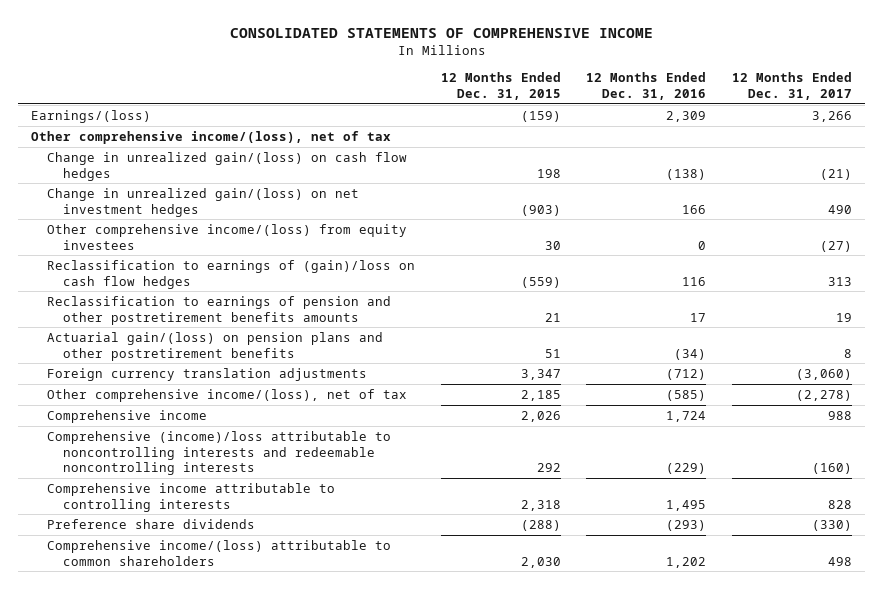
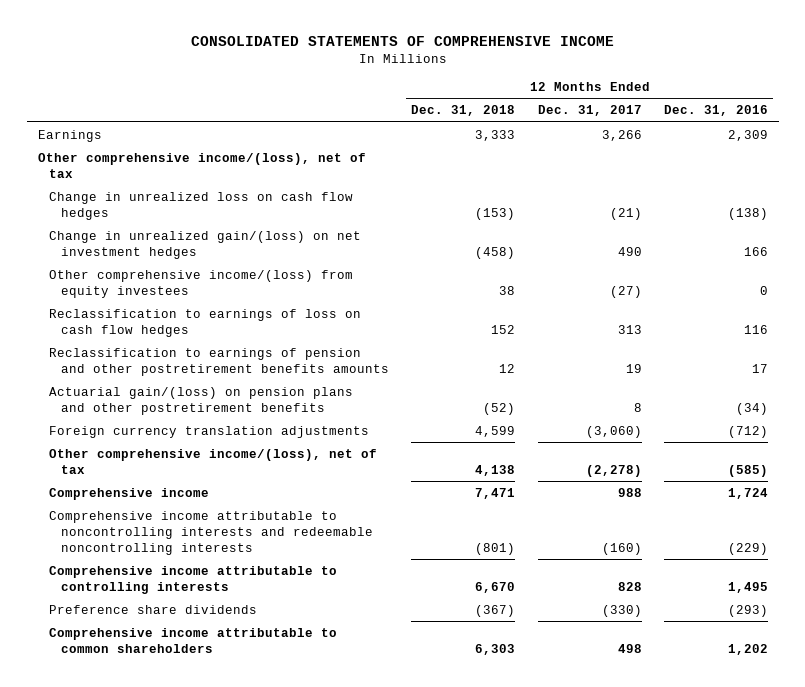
[440,71,561,100] 12 Months Ended Dec. 31, 2015 -> none
none -> [411,105,516,117] Dec. 31, 2018
[31,109,152,123] Earnings/(loss) -> [37,129,102,142] Earnings
[46,151,407,181] Change in unrealized gain/(loss) on cash flow hedges -> [49,191,354,220] Change in unrealized loss on cash flow hedges
[46,259,415,289] Reclassification to earnings of (gain)/loss on cash flow hedges -> [49,308,362,337] Reclassification to earnings of loss on cash flow hedges
[46,430,391,476] Comprehensive (income)/loss attributable to noncontrolling interests and redeemable noncontrolling interests -> [49,510,373,555] Comprehensive income attributable to noncontrolling interests and redeemable noncontrolling interests
[46,539,391,566] Comprehensive income/(loss) attributable to common shareholders -> [49,627,338,653] Comprehensive income attributable to common shareholders

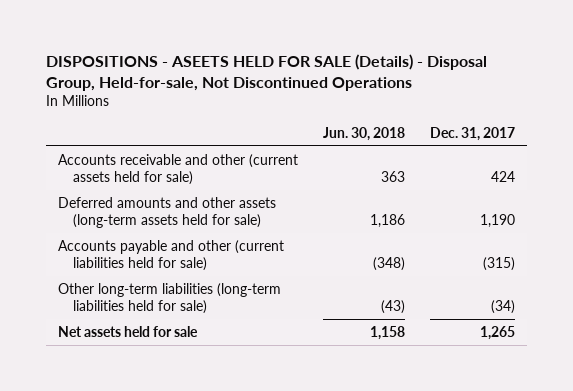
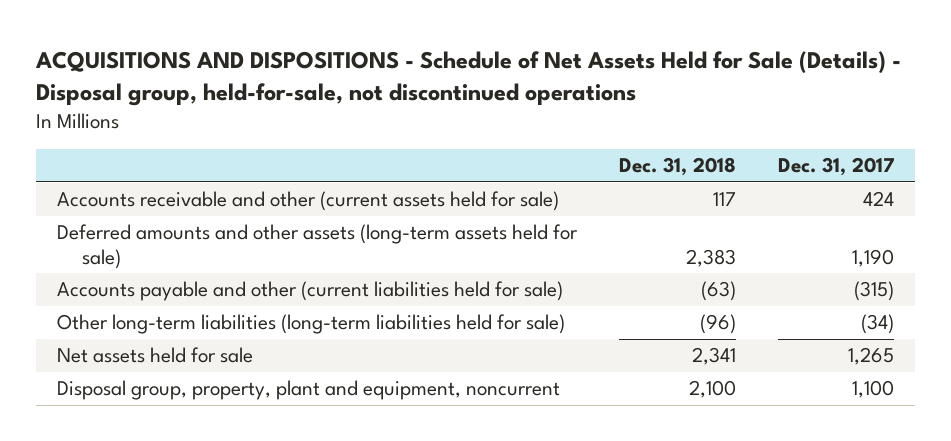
[45,53,487,91] DISPOSITIONS - ASEETS HELD FOR SALE (Details) - Disposal Group, Held-for-sale, Not Discontinued Operations -> [34,50,901,107] ACQUISITIONS AND DISPOSITIONS - Schedule of Net Assets Held for Sale (Details) - Disposal group, held-for-sale, not discontinued operations
[323,126,406,141] Jun. 30, 2018 -> none
none -> [618,157,736,177] Dec. 31, 2018
none -> [56,380,560,401] Disposal group, property, plant and equipment, noncurrent

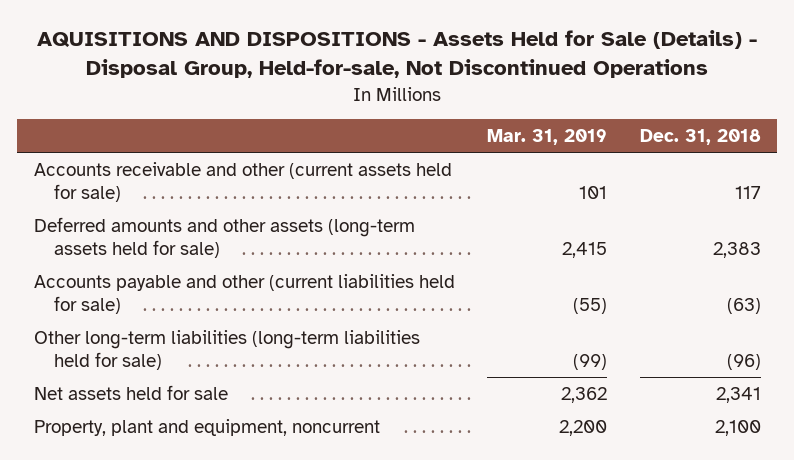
[34,50,901,107] ACQUISITIONS AND DISPOSITIONS - Schedule of Net Assets Held for Sale (Details) - Disposal group, held-for-sale, not discontinued operations -> [37,30,758,79] AQUISITIONS AND DISPOSITIONS - Assets Held for Sale (Details) - Disposal Group, Held-for-sale, Not Discontinued Operations
[777,157,894,177] Dec. 31, 2017 -> none
none -> [487,129,608,146] Mar. 31, 2019
[56,380,560,401] Disposal group, property, plant and equipment, noncurrent -> [33,418,380,436] Property, plant and equipment, noncurrent

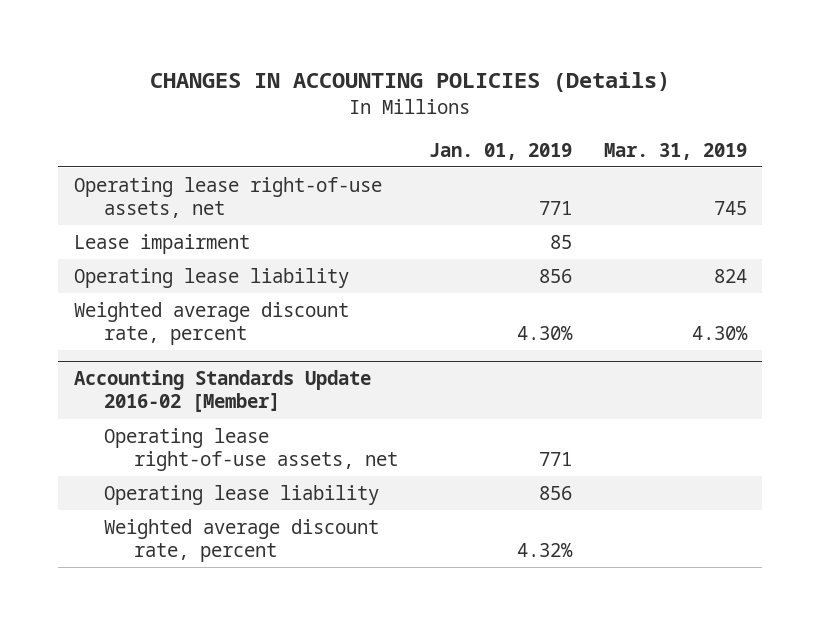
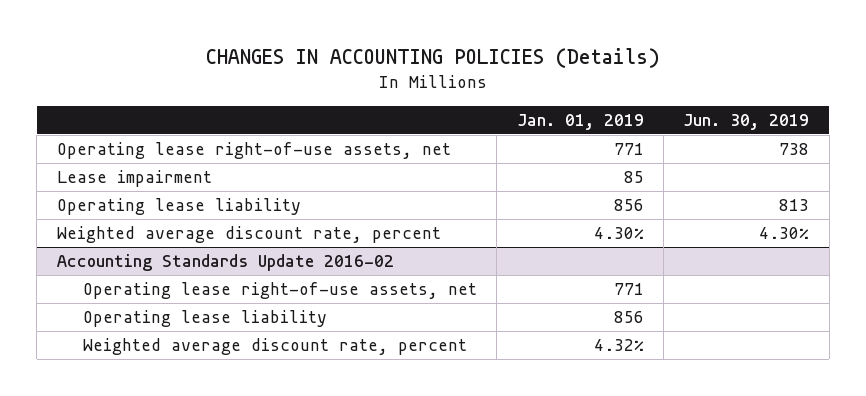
[603,142,747,160] Mar. 31, 2019 -> none
none -> [683,113,810,130] Jun. 30, 2019
[73,370,371,413] Accounting Standards Update 2016-02 [Member] -> [56,254,394,272] Accounting Standards Update 2016-02

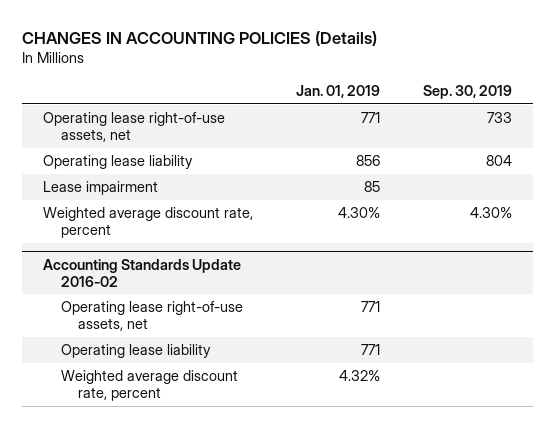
[683,113,810,130] Jun. 30, 2019 -> none
none -> [422,84,512,99] Sep. 30, 2019
[56,170,212,188] Lease impairment -> [43,181,159,196] Lease impairment
[613,311,644,324] 856 -> [360,344,380,356] 771

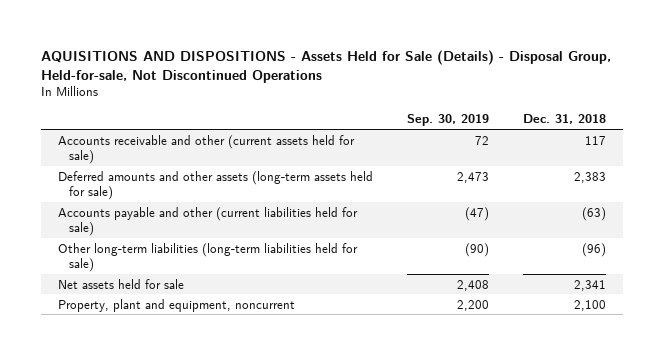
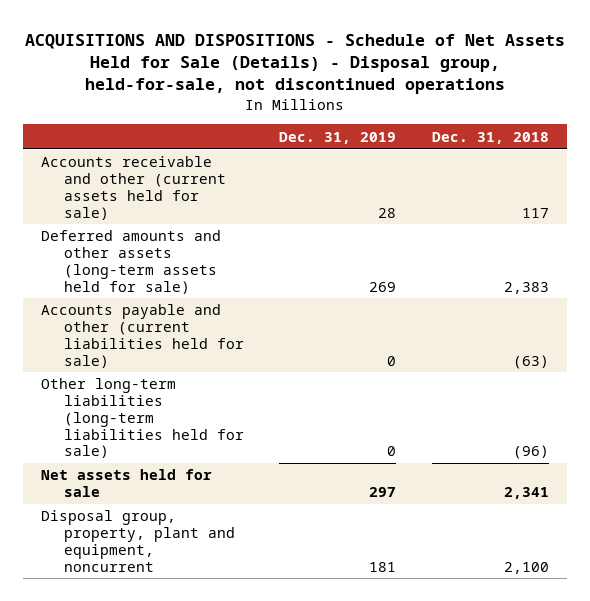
[41,49,612,83] AQUISITIONS AND DISPOSITIONS - Assets Held for Sale (Details) - Disposal Group, Held-for-sale, Not Discontinued Operations -> [25,33,566,95] ACQUISITIONS AND DISPOSITIONS - Schedule of Net Assets Held for Sale (Details) - Disposal group, held-for-sale, not discontinued operations
[407,114,490,127] Sep. 30, 2019 -> none
none -> [279,131,397,144] Dec. 31, 2019
[58,298,296,312] Property, plant and equipment, noncurrent -> [41,510,235,572] Disposal group, property, plant and equipment, noncurrent

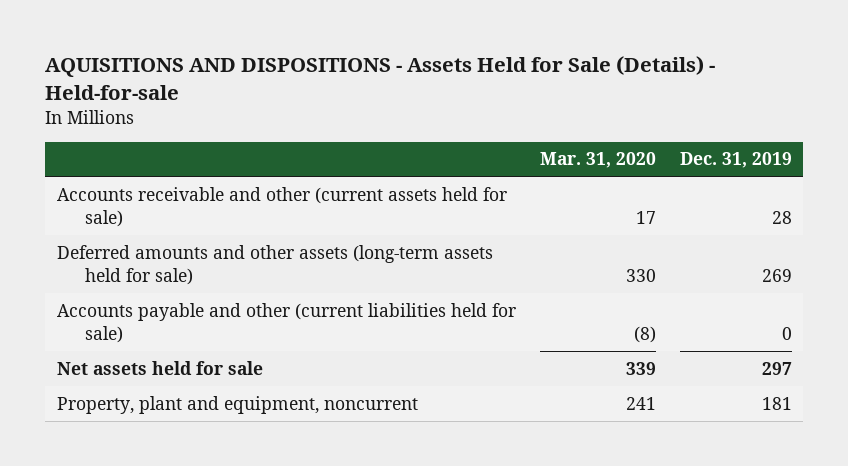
[25,33,566,95] ACQUISITIONS AND DISPOSITIONS - Schedule of Net Assets Held for Sale (Details) - Disposal group, held-for-sale, not discontinued operations -> [44,56,715,100] AQUISITIONS AND DISPOSITIONS - Assets Held for Sale (Details) - Held-for-sale
[432,131,550,144] Dec. 31, 2018 -> none
none -> [539,152,656,169] Mar. 31, 2020
[41,378,244,459] Other long-term liabilities (long-term liabilities held for sale) -> none
[41,510,235,572] Disposal group, property, plant and equipment, noncurrent -> [56,395,418,414] Property, plant and equipment, noncurrent

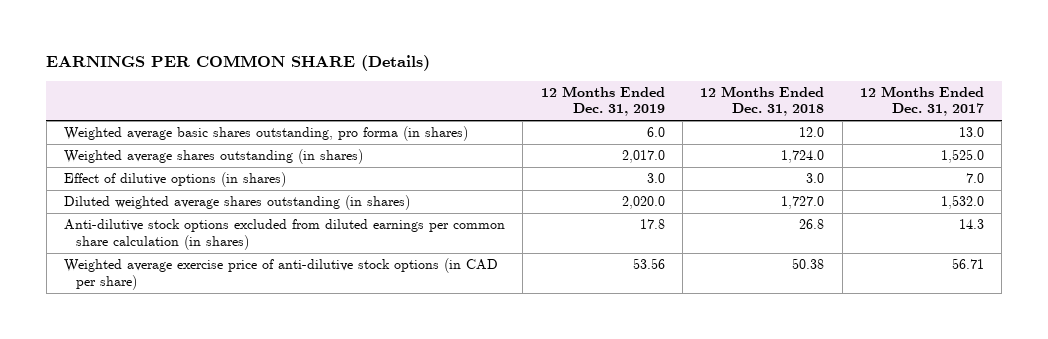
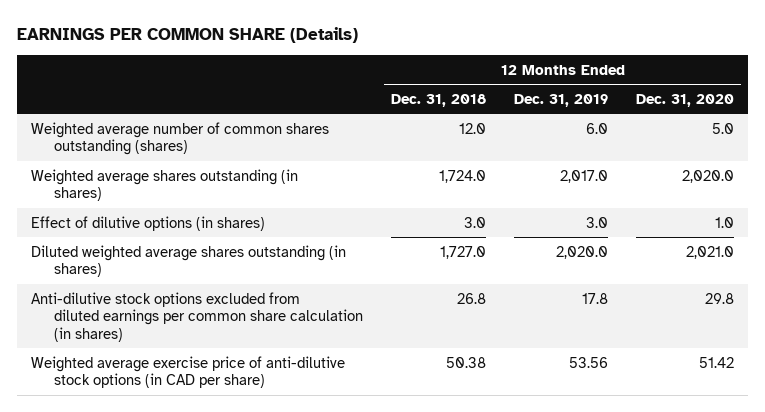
[860,85,985,117] 12 Months Ended Dec. 31, 2017 -> none
none -> [636,93,735,107] Dec. 31, 2020
[64,126,469,142] Weighted average basic shares outstanding, pro forma (in shares) -> [30,121,329,156] Weighted average number of common shares outstanding (shares)

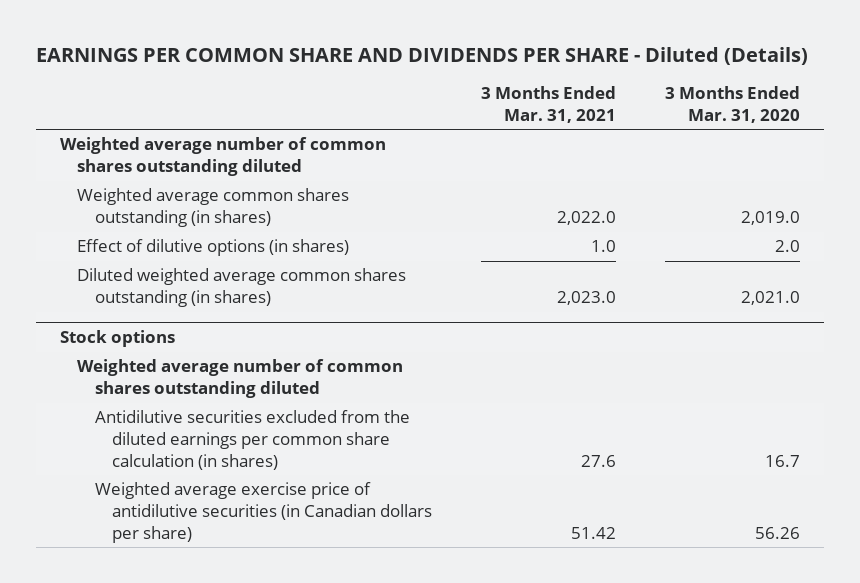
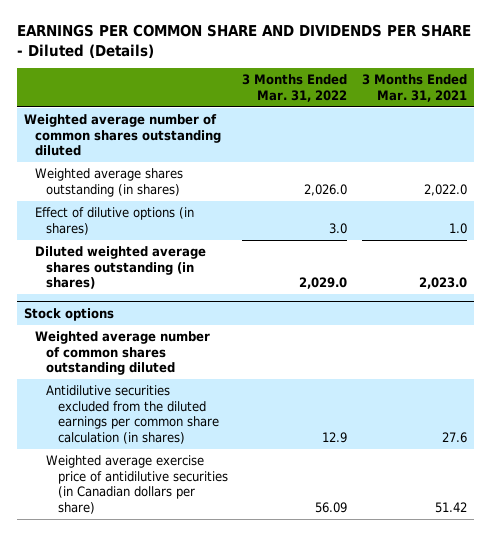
[664,86,800,123] 3 Months Ended Mar. 31, 2020 -> none
none -> [242,74,348,102] 3 Months Ended Mar. 31, 2022
[77,188,350,228] Weighted average common shares outstanding (in shares) -> [35,168,184,197] Weighted average shares outstanding (in shares)
[77,268,407,308] Diluted weighted average common shares outstanding (in shares) -> [35,246,207,290] Diluted weighted average shares outstanding (in shares)

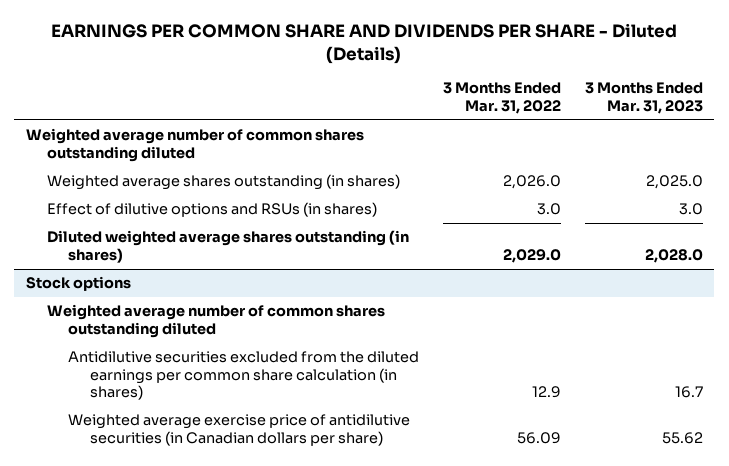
[361,74,467,102] 3 Months Ended Mar. 31, 2021 -> none
none -> [584,82,703,114] 3 Months Ended Mar. 31, 2023
[35,207,195,235] Effect of dilutive options (in shares) -> [47,202,378,218] Effect of dilutive options and RSUs (in shares)

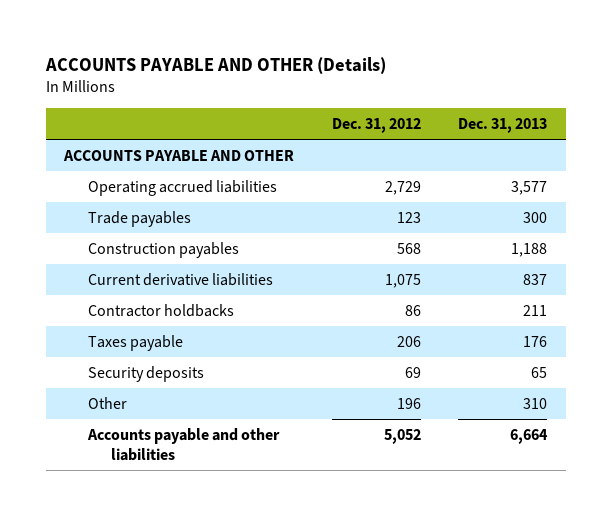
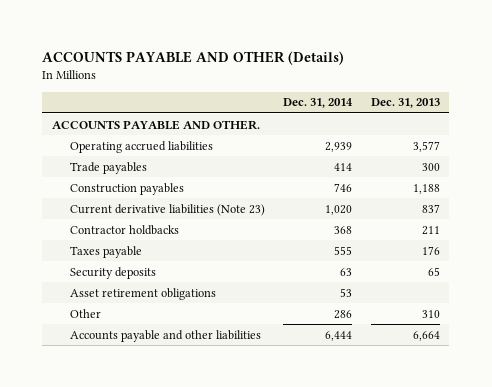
[331,118,421,134] Dec. 31, 2012 -> none
none -> [283,98,354,109] Dec. 31, 2014
[63,149,295,161] ACCOUNTS PAYABLE AND OTHER -> [51,119,260,130] ACCOUNTS PAYABLE AND OTHER.
[87,272,273,286] Current derivative liabilities -> [69,203,265,216] Current derivative liabilities (Note 23)
none -> [69,287,216,300] Asset retirement obligations

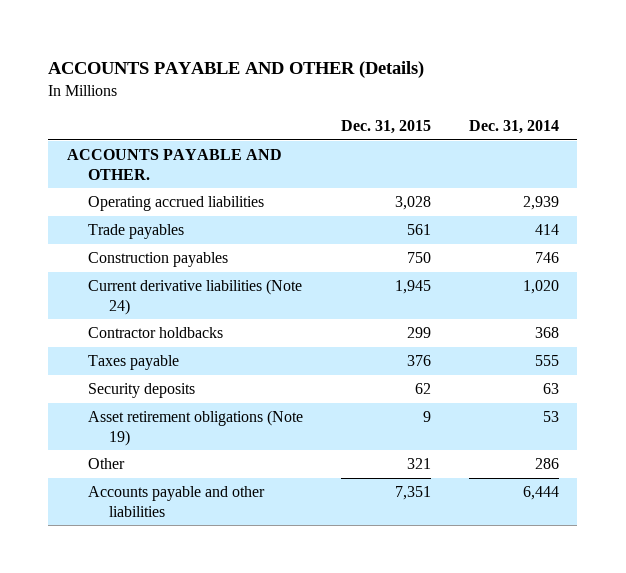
[371,98,441,109] Dec. 31, 2013 -> none
none -> [340,120,431,135] Dec. 31, 2015
[69,203,265,216] Current derivative liabilities (Note 23) -> [88,279,303,315] Current derivative liabilities (Note 24)
[69,287,216,300] Asset retirement obligations -> [88,410,304,446] Asset retirement obligations (Note 19)

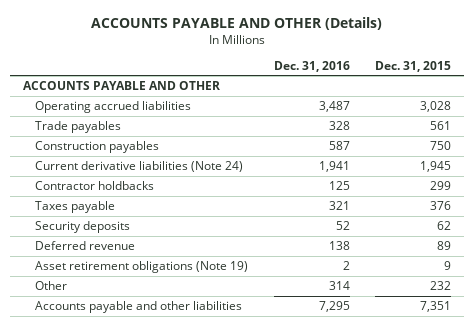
[468,120,559,135] Dec. 31, 2014 -> none
none -> [273,60,350,72] Dec. 31, 2016
[67,149,283,180] ACCOUNTS PAYABLE AND OTHER. -> [22,81,220,91] ACCOUNTS PAYABLE AND OTHER
none -> [34,241,135,251] Deferred revenue
[406,458,431,470] 321 -> [430,281,452,291] 232

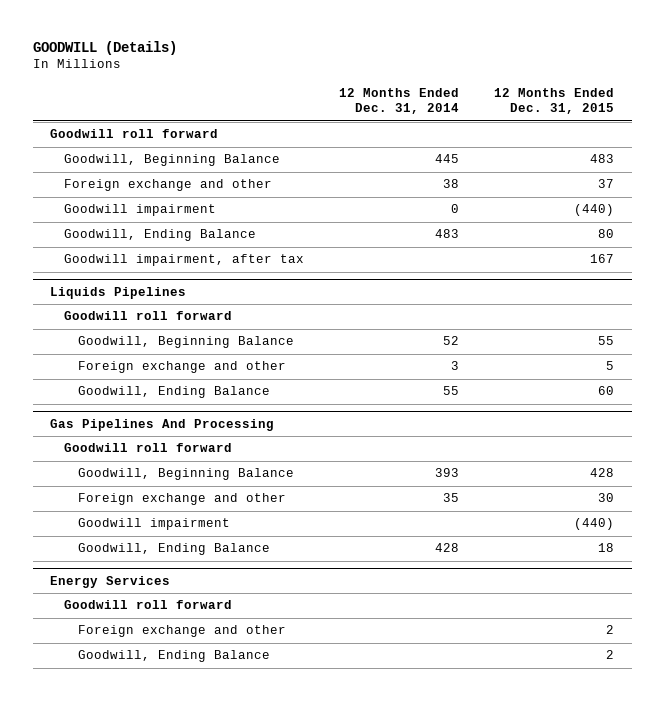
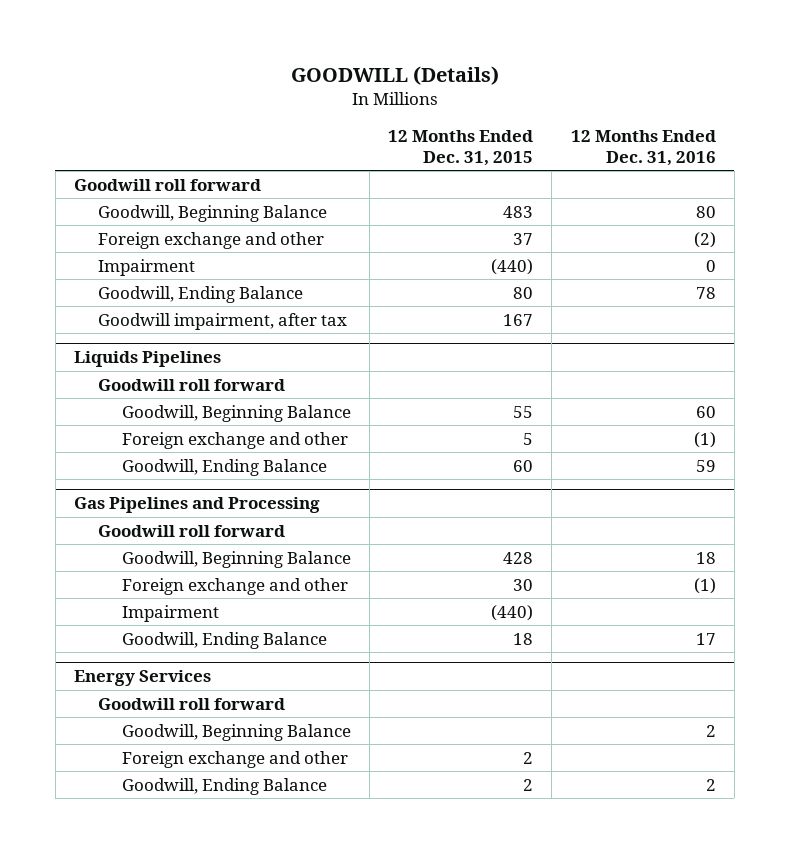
[338,87,459,115] 12 Months Ended Dec. 31, 2014 -> none
none -> [570,130,716,166] 12 Months Ended Dec. 31, 2016
[63,204,216,217] Goodwill impairment -> [97,258,195,276] Impairment
[50,419,275,432] Gas Pipelines And Processing -> [73,497,320,514] Gas Pipelines and Processing
[77,518,230,531] Goodwill impairment -> [121,604,219,622] Impairment
none -> [121,723,351,741] Goodwill, Beginning Balance

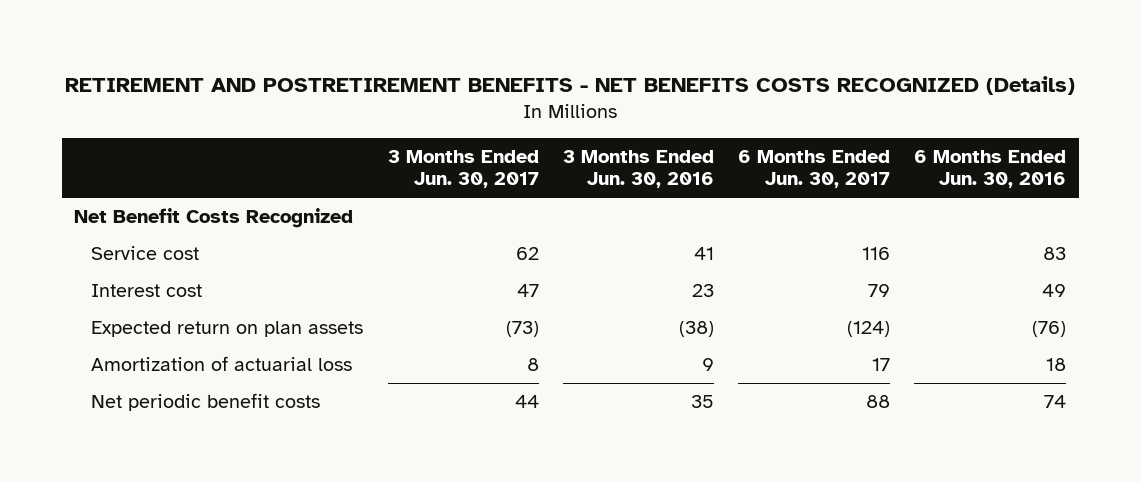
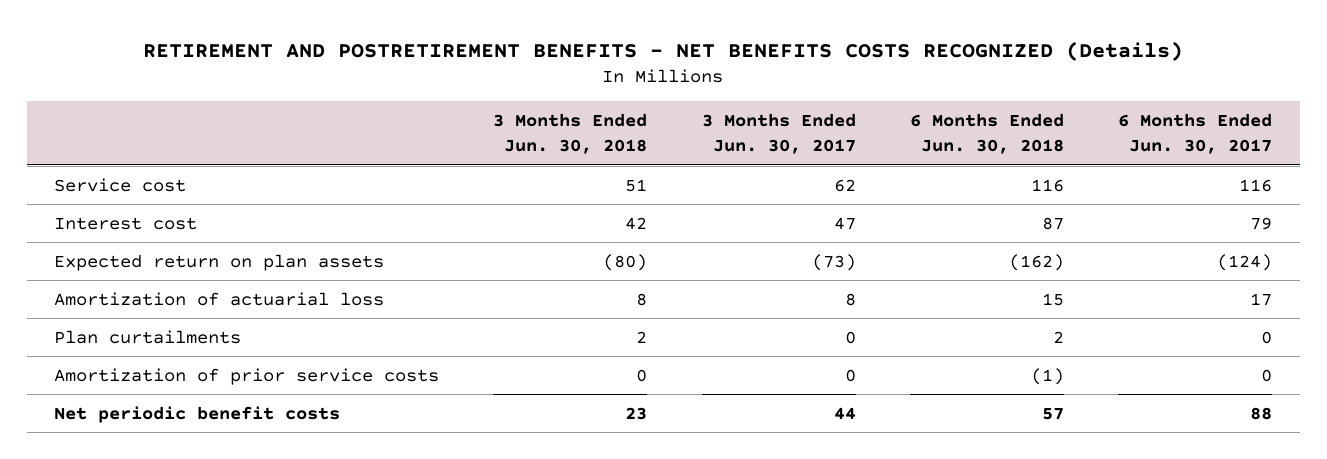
[562,149,714,189] 3 Months Ended Jun. 30, 2016 -> none
[914,149,1067,189] 6 Months Ended Jun. 30, 2016 -> none
none -> [493,113,648,155] 3 Months Ended Jun. 30, 2018
none -> [910,113,1065,155] 6 Months Ended Jun. 30, 2018
[74,208,354,229] Net Benefit Costs Recognized -> none
none -> [54,329,242,344] Plan curtailments
none -> [54,367,440,385] Amortization of prior service costs

